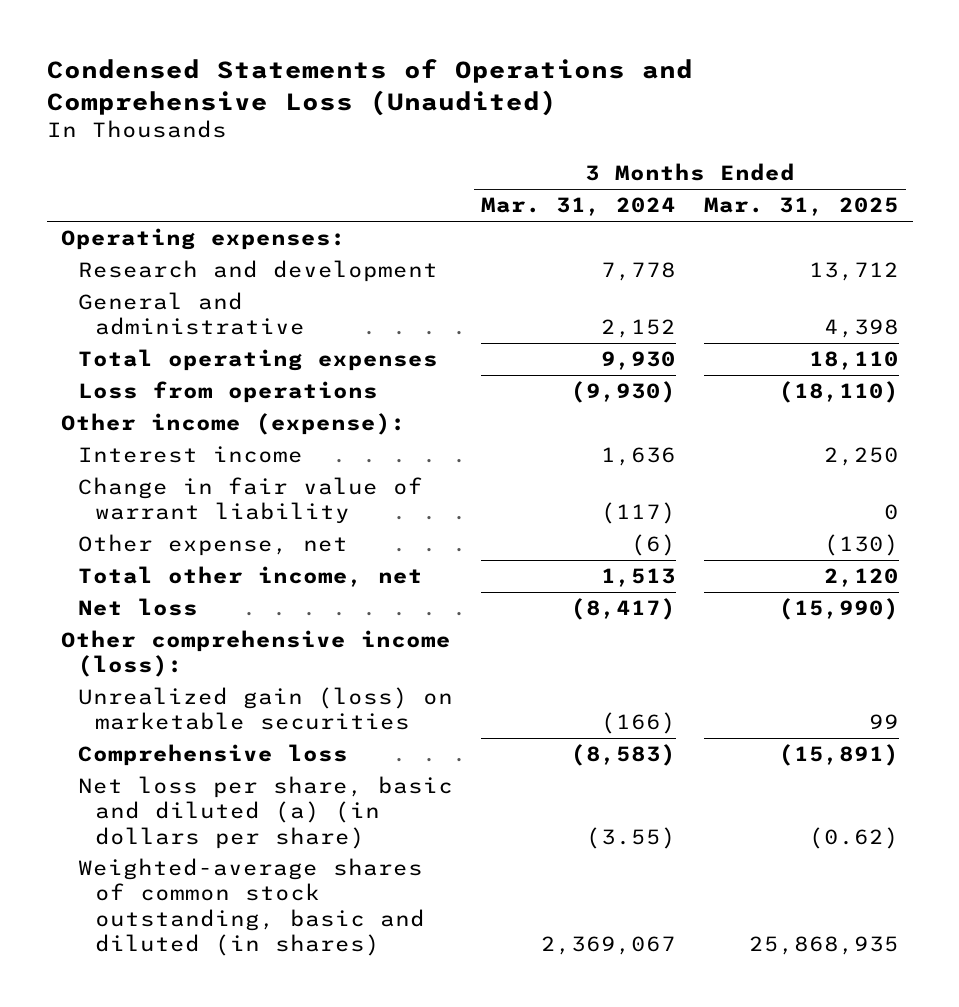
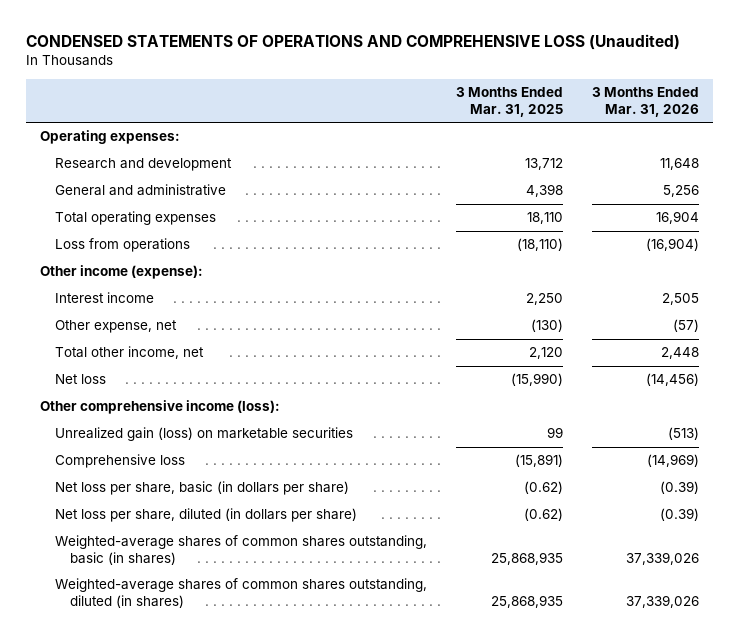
[46,59,693,116] Condensed Statements of Operations and Comprehensive Loss (Unaudited) -> [25,33,680,50] CONDENSED STATEMENTS OF OPERATIONS AND COMPREHENSIVE LOSS (Unaudited)
[480,197,676,217] Mar. 31, 2024 -> none
none -> [591,87,699,117] 3 Months Ended Mar. 31, 2026
[77,477,423,525] Change in fair value of warrant liability -> none
[77,776,453,849] Net loss per share, basic and diluted (a) (in dollars per share) -> [55,481,350,496] Net loss per share, basic (in dollars per share)
none -> [55,508,358,523] Net loss per share, diluted (in dollars per share)
[77,858,426,956] Weighted-average shares of common stock outstanding, basic and diluted (in shares) -> [55,535,428,566] Weighted-average shares of common shares outstanding, basic (in shares)
none -> [55,578,428,609] Weighted-average shares of common shares outstanding, diluted (in shares)

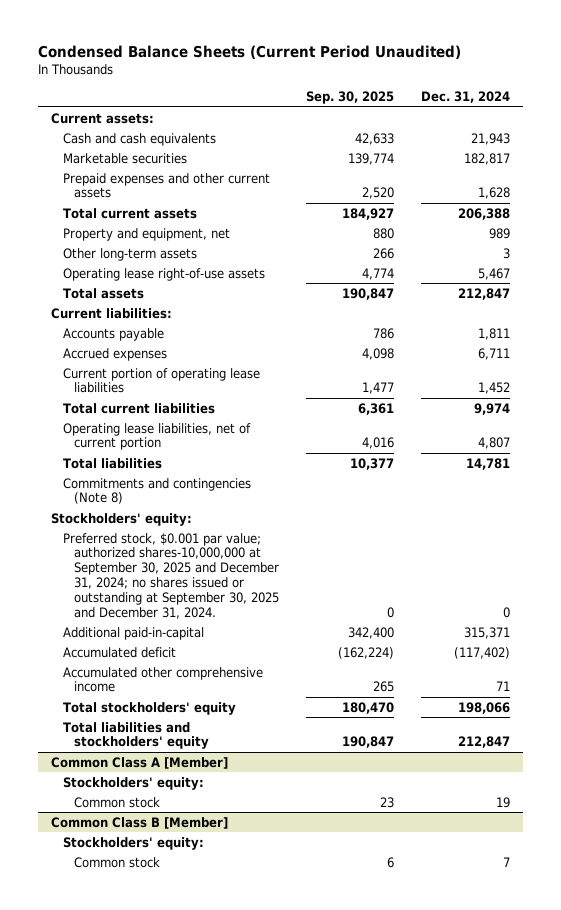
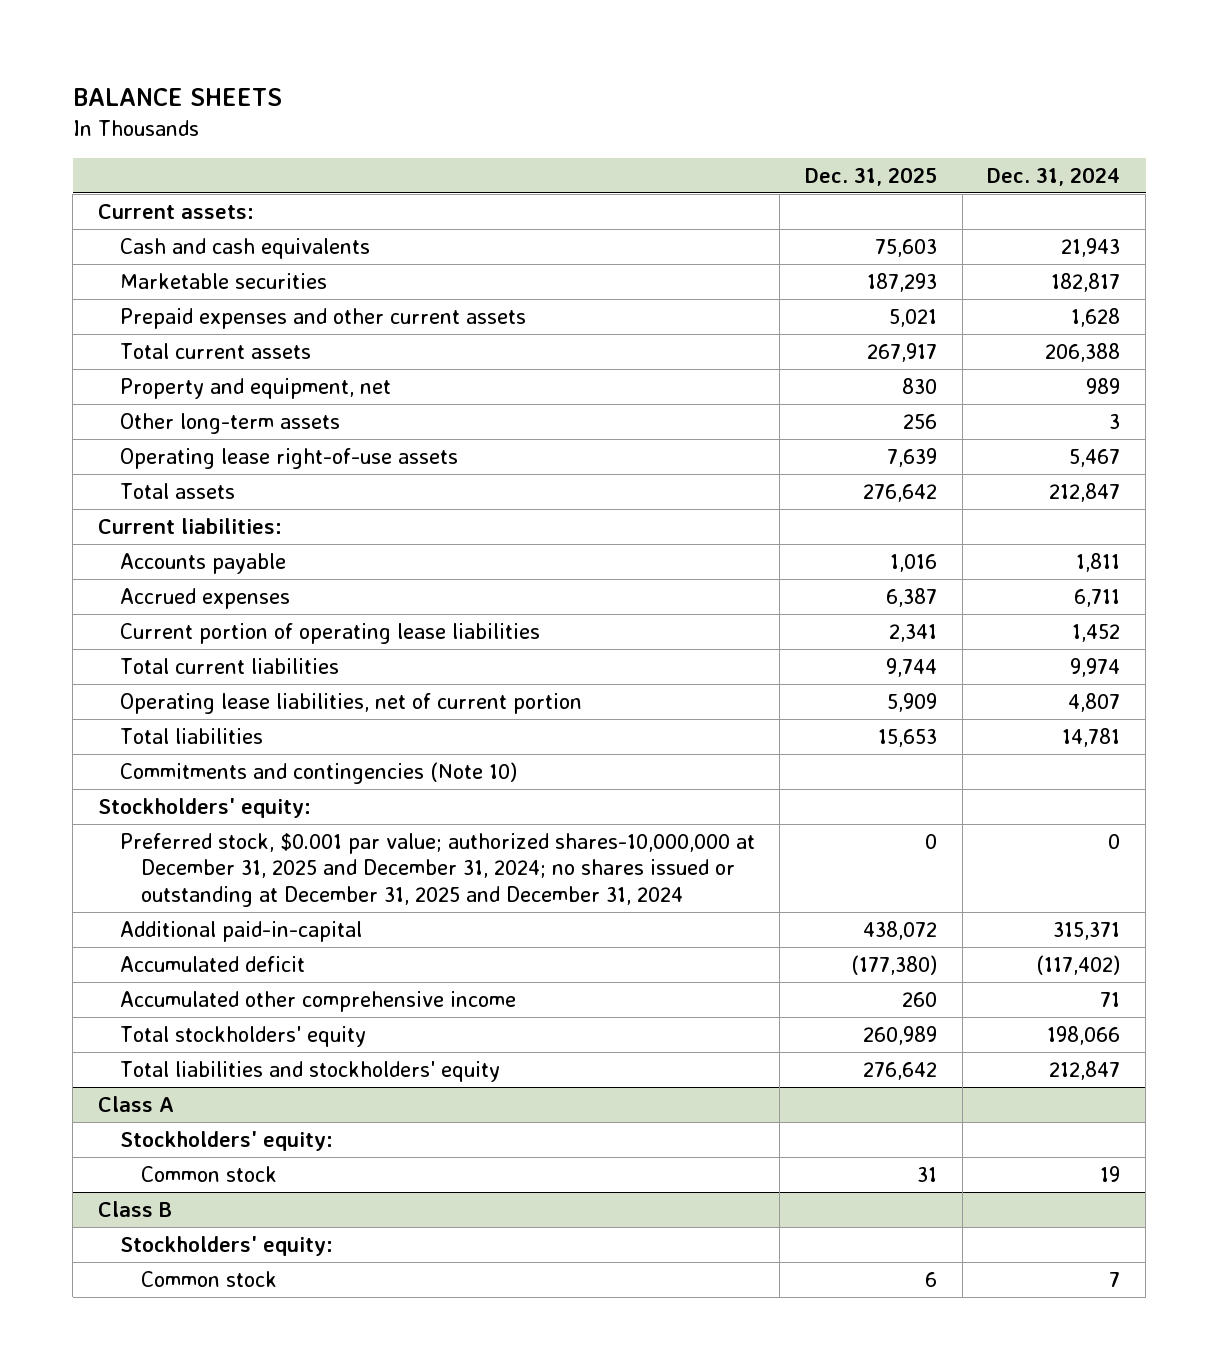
[37,45,461,60] Condensed Balance Sheets (Current Period Unaudited) -> [72,88,282,107] BALANCE SHEETS
[305,91,394,105] Sep. 30, 2025 -> none
none -> [804,166,937,186] Dec. 31, 2025
[62,477,251,505] Commitments and contingencies (Note 8) -> [119,762,517,785] Commitments and contingencies (Note 10)
[62,532,279,619] Preferred stock, $0.001 par value; authorized shares-10,000,000 at September 30, 2025 and December 31, 2024; no shares issued or outstanding at September 30, 2025 and December 31, 2024. -> [119,833,755,907] Preferred stock, $0.001 par value; authorized shares-10,000,000 at December 31, 2025 and December 31, 2024; no shares issued or outstanding at December 31, 2025 and December 31, 2024
[51,756,229,769] Common Class A [Member] -> [97,1096,174,1113] Class A
[51,816,229,829] Common Class B [Member] -> [97,1201,172,1218] Class B

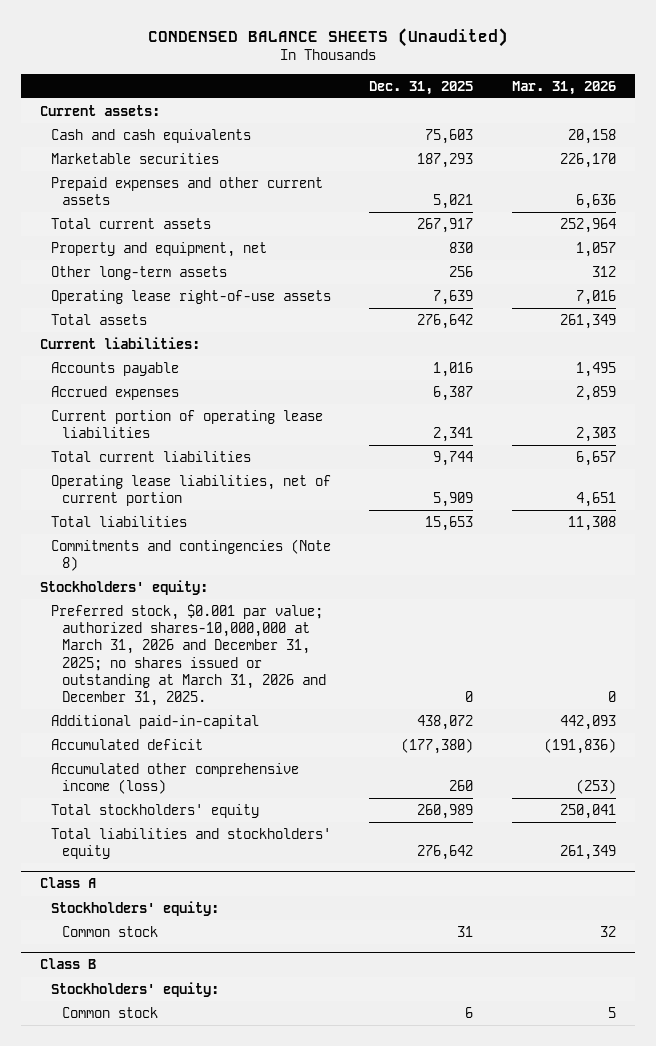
[72,88,282,107] BALANCE SHEETS -> [148,28,509,48] CONDENSED BALANCE SHEETS (Unaudited)
[987,166,1121,186] Dec. 31, 2024 -> none
none -> [511,80,616,95] Mar. 31, 2026
[119,762,517,785] Commitments and contingencies (Note 10) -> [51,538,332,572] Commitments and contingencies (Note 8)
[119,833,755,907] Preferred stock, $0.001 par value; authorized shares-10,000,000 at December 31, 2025 and December 31, 2024; no shares issued or outstanding at December 31, 2025 and December 31, 2024 -> [51,603,326,707] Preferred stock, $0.001 par value; authorized shares-10,000,000 at March 31, 2026 and December 31, 2025; no shares issued or outstanding at March 31, 2026 and December 31, 2025.
[119,991,516,1013] Accumulated other comprehensive income -> [51,762,300,795] Accumulated other comprehensive income (loss)

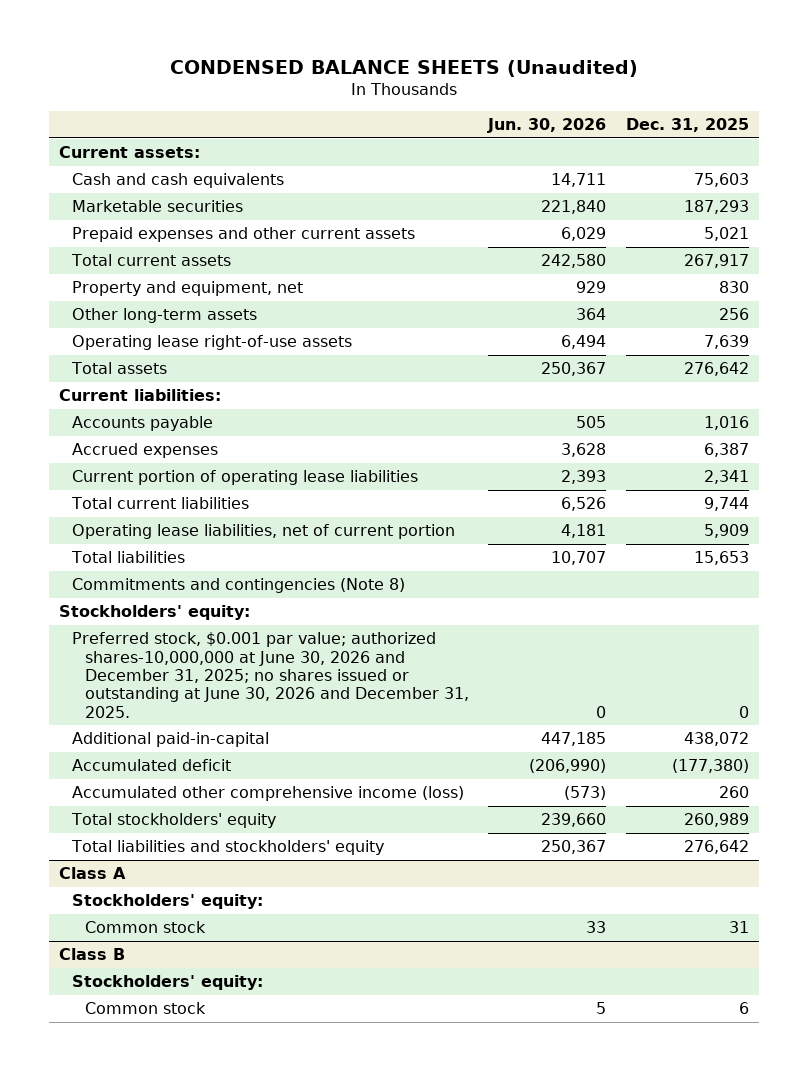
[511,80,616,95] Mar. 31, 2026 -> none
none -> [487,118,607,134] Jun. 30, 2026
[51,603,326,707] Preferred stock, $0.001 par value; authorized shares-10,000,000 at March 31, 2026 and December 31, 2025; no shares issued or outstanding at March 31, 2026 and December 31, 2025. -> [71,632,469,718] Preferred stock, $0.001 par value; authorized shares-10,000,000 at June 30, 2026 and December 31, 2025; no shares issued or outstanding at June 30, 2026 and December 31, 2025.

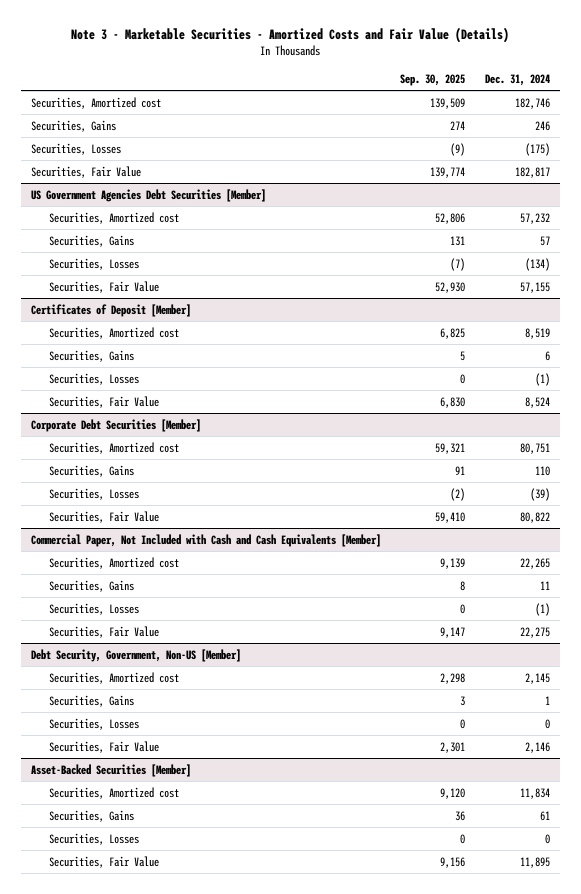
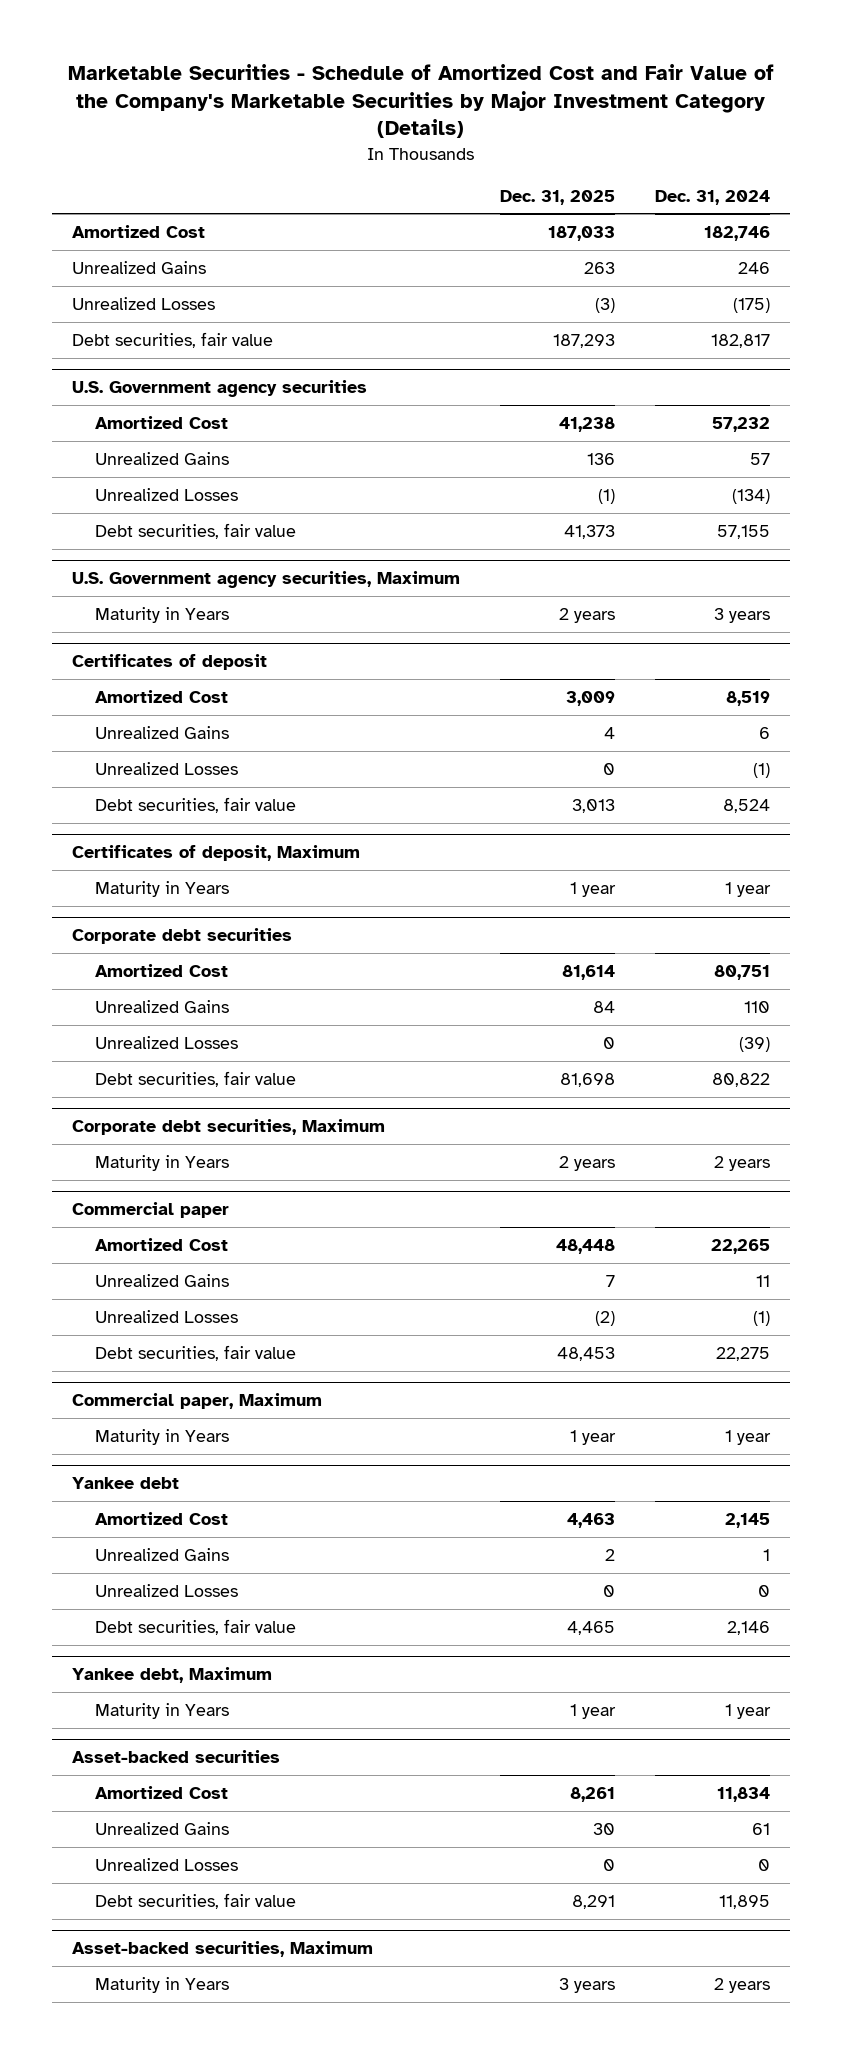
[71,27,510,44] Note 3 - Marketable Securities - Amortized Costs and Fair Value (Details) -> [68,63,775,139] Marketable Securities - Schedule of Amortized Cost and Fair Value of the Company's Marketable Securities by Major Investment Category (Details)
[400,74,466,87] Sep. 30, 2025 -> none
none -> [500,189,616,205] Dec. 31, 2025
[30,96,161,109] Securities, Amortized cost -> [71,225,205,239] Amortized Cost
[30,119,116,132] Securities, Gains -> [71,261,206,275] Unrealized Gains
[30,142,121,155] Securities, Losses -> [71,297,215,311] Unrealized Losses
[30,165,141,178] Securities, Fair Value -> [71,332,273,349] Debt securities, fair value
[30,188,266,202] US Government Agencies Debt Securities [Member] -> [71,380,367,398] U.S. Government agency securities
[49,211,180,224] Securities, Amortized cost -> [95,416,229,430] Amortized Cost
[49,234,135,247] Securities, Gains -> [95,452,230,466] Unrealized Gains
[49,257,140,270] Securities, Losses -> [95,488,239,502] Unrealized Losses
[49,280,160,293] Securities, Fair Value -> [95,523,297,540] Debt securities, fair value
none -> [71,571,460,589] U.S. Government agency securities, Maximum
none -> [95,607,230,624] Maturity in Years
[30,303,191,317] Certificates of Deposit [Member] -> [71,654,267,671] Certificates of deposit
[49,326,180,339] Securities, Amortized cost -> [95,690,229,704] Amortized Cost
[49,349,135,362] Securities, Gains -> [95,726,230,740] Unrealized Gains
[49,372,140,385] Securities, Losses -> [95,762,239,776] Unrealized Losses
[49,395,160,408] Securities, Fair Value -> [95,797,297,814] Debt securities, fair value
none -> [71,845,360,862] Certificates of deposit, Maximum
none -> [95,881,230,898] Maturity in Years
[30,418,201,432] Corporate Debt Securities [Member] -> [71,928,292,945] Corporate debt securities
[49,441,180,454] Securities, Amortized cost -> [95,964,229,978] Amortized Cost
[49,464,135,477] Securities, Gains -> [95,1000,230,1014] Unrealized Gains
[49,487,140,500] Securities, Losses -> [95,1036,239,1050] Unrealized Losses
[49,510,160,523] Securities, Fair Value -> [95,1071,297,1088] Debt securities, fair value
none -> [71,1119,385,1136] Corporate debt securities, Maximum
none -> [95,1155,230,1172] Maturity in Years
[30,533,381,547] Commercial Paper, Not Included with Cash and Cash Equivalents [Member] -> [71,1202,229,1219] Commercial paper
[49,556,180,569] Securities, Amortized cost -> [95,1238,229,1252] Amortized Cost
[49,579,135,592] Securities, Gains -> [95,1274,230,1288] Unrealized Gains
[49,602,140,615] Securities, Losses -> [95,1310,239,1324] Unrealized Losses
[49,625,160,638] Securities, Fair Value -> [95,1345,297,1362] Debt securities, fair value
none -> [71,1393,322,1410] Commercial paper, Maximum
none -> [95,1429,230,1446] Maturity in Years
[30,648,241,662] Debt Security, Government, Non-US [Member] -> [71,1477,179,1490] Yankee debt
[49,671,180,684] Securities, Amortized cost -> [95,1512,229,1526] Amortized Cost
[49,694,135,707] Securities, Gains -> [95,1548,230,1562] Unrealized Gains
[49,717,140,730] Securities, Losses -> [95,1584,239,1598] Unrealized Losses
[49,740,160,753] Securities, Fair Value -> [95,1619,297,1636] Debt securities, fair value
none -> [71,1667,272,1684] Yankee debt, Maximum
none -> [95,1703,230,1720] Maturity in Years
[30,763,191,777] Asset-Backed Securities [Member] -> [71,1750,280,1764] Asset-backed securities
[49,786,180,799] Securities, Amortized cost -> [95,1786,229,1800] Amortized Cost
[49,809,135,822] Securities, Gains -> [95,1822,230,1836] Unrealized Gains
[49,832,140,845] Securities, Losses -> [95,1858,239,1872] Unrealized Losses
[49,855,160,868] Securities, Fair Value -> [95,1893,297,1910] Debt securities, fair value
none -> [71,1941,373,1958] Asset-backed securities, Maximum
none -> [95,1977,230,1994] Maturity in Years

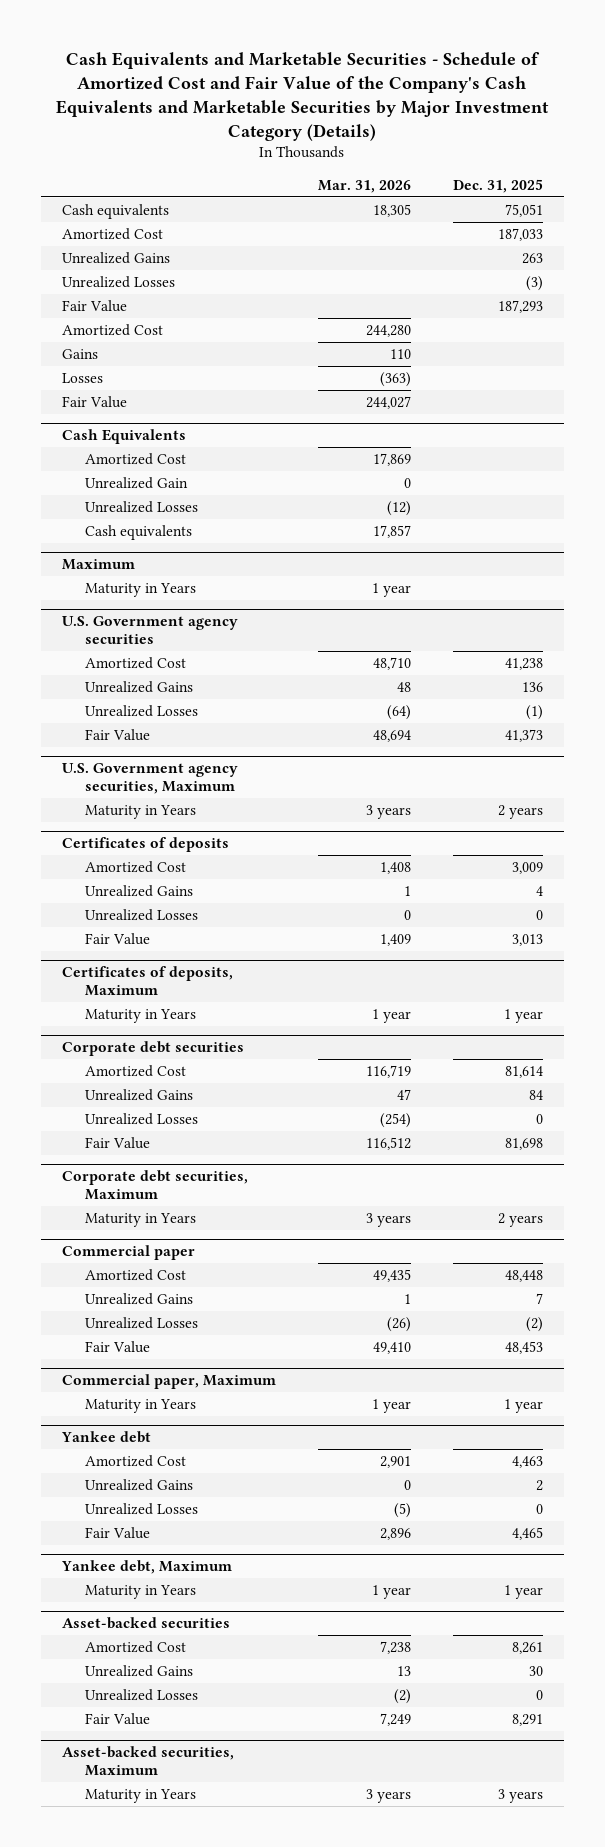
[68,63,775,139] Marketable Securities - Schedule of Amortized Cost and Fair Value of the Company's Marketable Securities by Major Investment Category (Details) -> [56,51,550,141] Cash Equivalents and Marketable Securities - Schedule of Amortized Cost and Fair Value of the Company's Cash Equivalents and Marketable Securities by Major Investment Category (Details)
[655,189,771,205] Dec. 31, 2024 -> none
none -> [317,179,411,193] Mar. 31, 2026
none -> [61,203,169,219] Cash equivalents
[71,332,273,349] Debt securities, fair value -> [61,299,127,312] Fair Value
none -> [61,323,163,336] Amortized Cost
none -> [61,348,98,359] Gains
none -> [61,372,103,383] Losses
none -> [61,395,127,408] Fair Value
none -> [61,429,186,445] Cash Equivalents
none -> [85,452,187,465] Amortized Cost
none -> [85,476,189,489] Unrealized Gain
none -> [85,500,199,513] Unrealized Losses
none -> [85,524,193,540] Cash equivalents
none -> [61,559,135,571] Maximum
none -> [85,582,197,597] Maturity in Years
[95,523,297,540] Debt securities, fair value -> [85,728,151,741] Fair Value
[71,654,267,671] Certificates of deposit -> [61,837,229,853] Certificates of deposits
[95,797,297,814] Debt securities, fair value -> [85,932,151,945] Fair Value
[71,845,360,862] Certificates of deposit, Maximum -> [61,966,233,997] Certificates of deposits, Maximum
[95,1071,297,1088] Debt securities, fair value -> [85,1136,151,1149] Fair Value
[95,1345,297,1362] Debt securities, fair value -> [85,1340,151,1353] Fair Value
[95,1619,297,1636] Debt securities, fair value -> [85,1526,151,1539] Fair Value
[95,1893,297,1910] Debt securities, fair value -> [85,1712,151,1725] Fair Value

